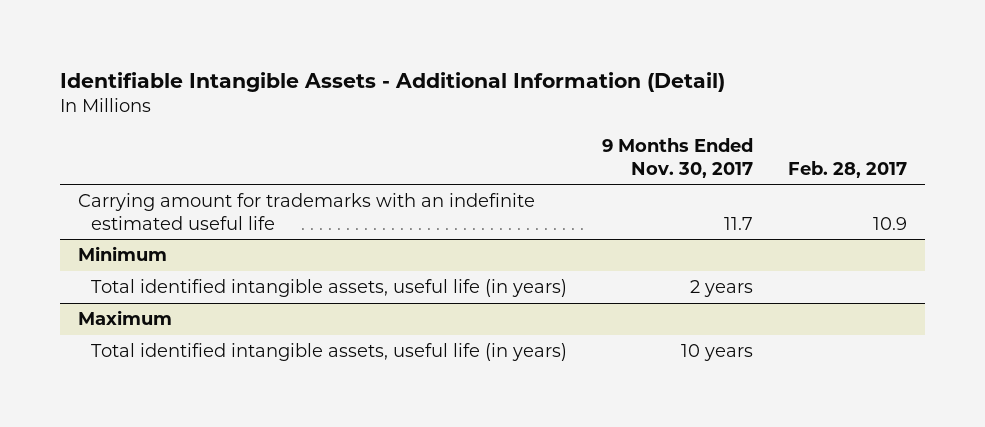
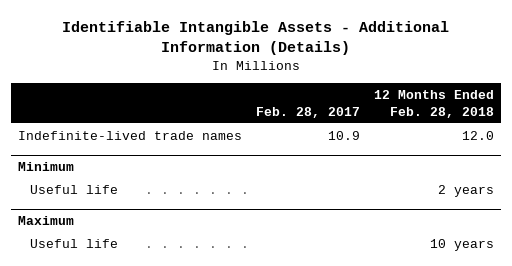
[60,71,726,92] Identifiable Intangible Assets - Additional Information (Detail) -> [61,20,449,56] Identifiable Intangible Assets - Additional Information (Details)
[602,138,754,178] 9 Months Ended Nov. 30, 2017 -> none
none -> [373,90,494,118] 12 Months Ended Feb. 28, 2018
[77,193,535,230] Carrying amount for trademarks with an indefinite estimated useful life -> [18,130,243,140] Indefinite-lived trade names
[90,279,567,298] Total identified intangible assets, useful life (in years) -> [29,184,118,194] Useful life
[90,343,567,362] Total identified intangible assets, useful life (in years) -> [29,238,118,248] Useful life

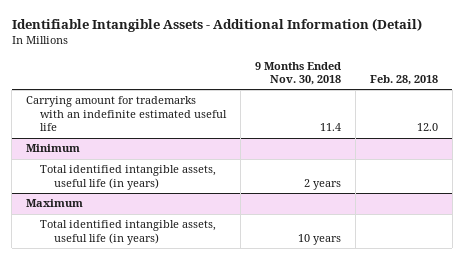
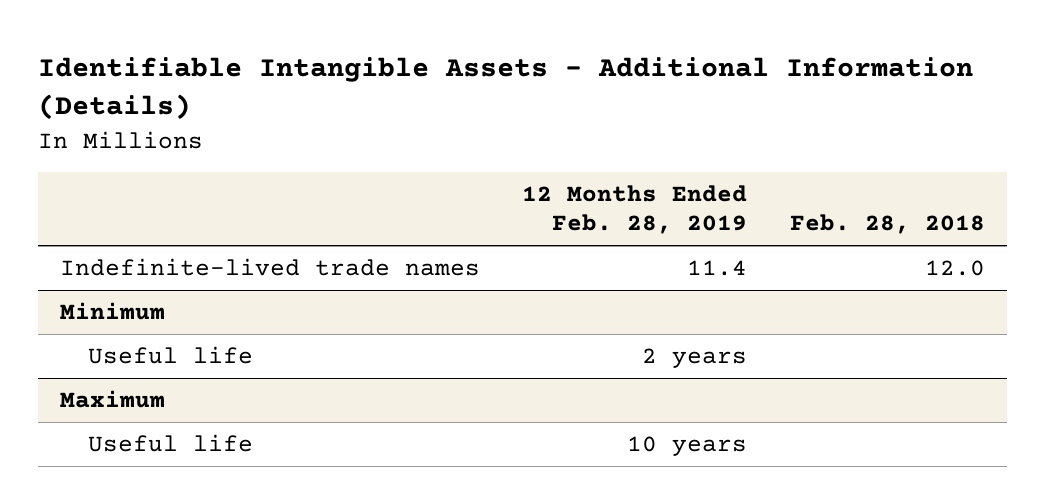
[11,18,422,33] Identifiable Intangible Assets - Additional Information (Detail) -> [38,57,974,121] Identifiable Intangible Assets - Additional Information (Details)
[255,61,342,85] 9 Months Ended Nov. 30, 2018 -> none
none -> [522,185,748,235] 12 Months Ended Feb. 28, 2019
[26,96,228,132] Carrying amount for trademarks with an indefinite estimated useful life -> [59,258,480,277] Indefinite-lived trade names
[40,165,217,190] Total identified intangible assets, useful life (in years) -> [88,346,254,365] Useful life
[40,220,217,245] Total identified intangible assets, useful life (in years) -> [88,434,254,453] Useful life

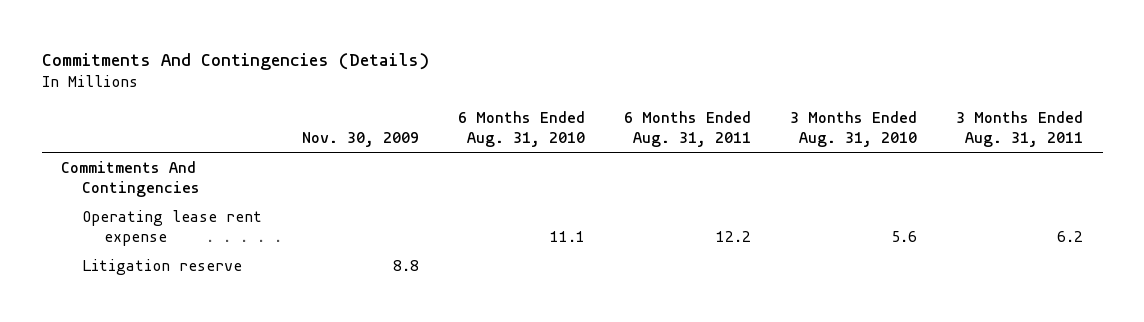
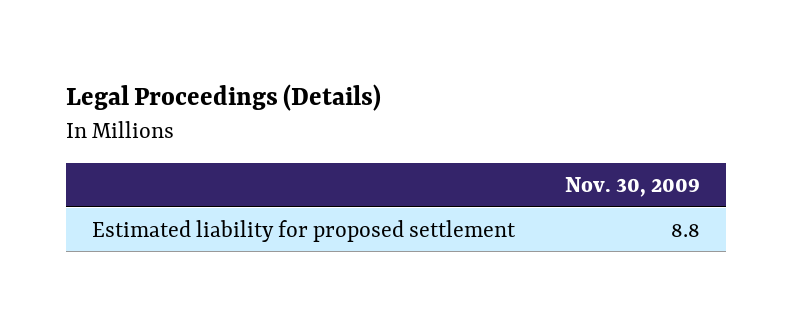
[41,53,429,71] Commitments And Contingencies (Details) -> [66,83,382,111] Legal Proceedings (Details)
[457,111,585,147] 6 Months Ended Aug. 31, 2010 -> none
[623,111,751,147] 6 Months Ended Aug. 31, 2011 -> none
[789,111,917,147] 3 Months Ended Aug. 31, 2010 -> none
[955,111,1083,147] 3 Months Ended Aug. 31, 2011 -> none
[61,160,201,197] Commitments And Contingencies -> none
[82,209,263,246] Operating lease rent expense -> none
[82,258,243,275] Litigation reserve -> [91,219,516,242] Estimated liability for proposed settlement

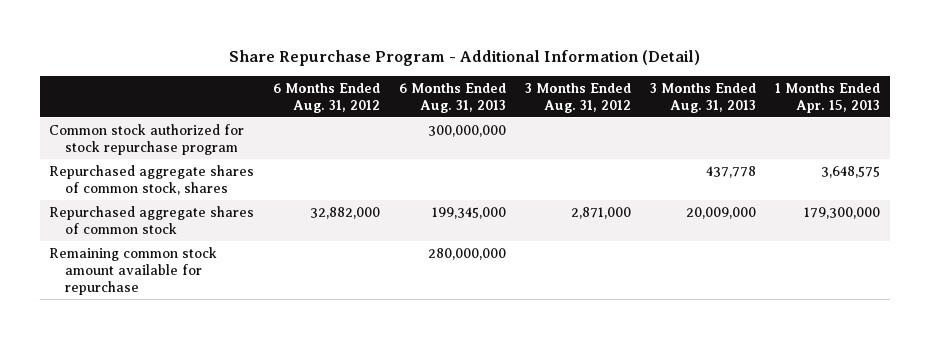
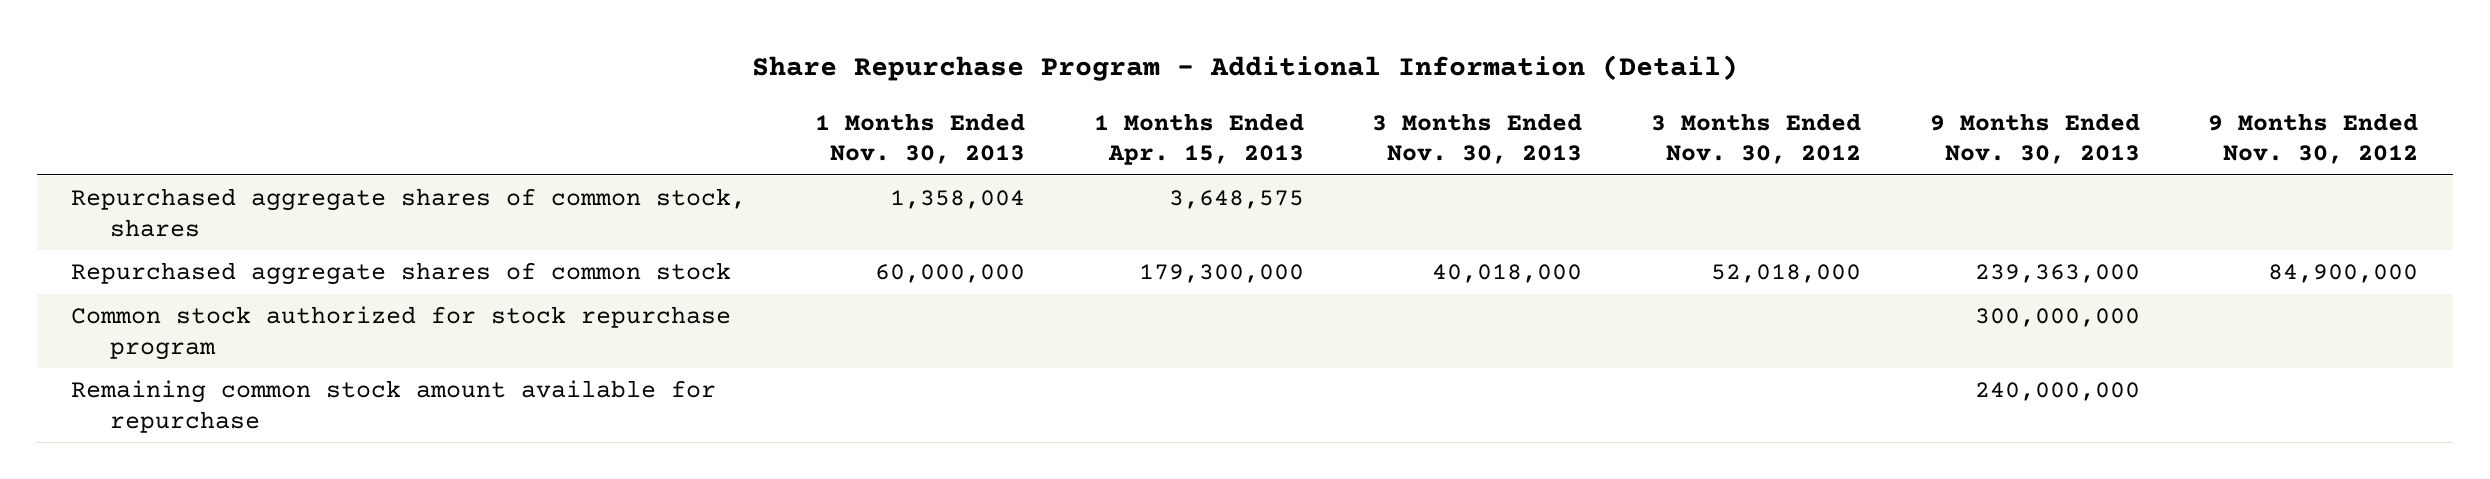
[273,82,381,113] 6 Months Ended Aug. 31, 2012 -> none
[399,82,507,113] 6 Months Ended Aug. 31, 2013 -> none
[525,82,632,113] 3 Months Ended Aug. 31, 2012 -> none
[650,82,757,113] 3 Months Ended Aug. 31, 2013 -> none
none -> [814,112,1025,164] 1 Months Ended Nov. 30, 2013
none -> [1372,112,1583,164] 3 Months Ended Nov. 30, 2013
none -> [1651,112,1862,164] 3 Months Ended Nov. 30, 2012
none -> [1929,112,2140,164] 9 Months Ended Nov. 30, 2013
none -> [2208,112,2419,164] 9 Months Ended Nov. 30, 2012
[49,123,245,155] Common stock authorized for stock repurchase program -> [71,306,732,360] Common stock authorized for stock repurchase program

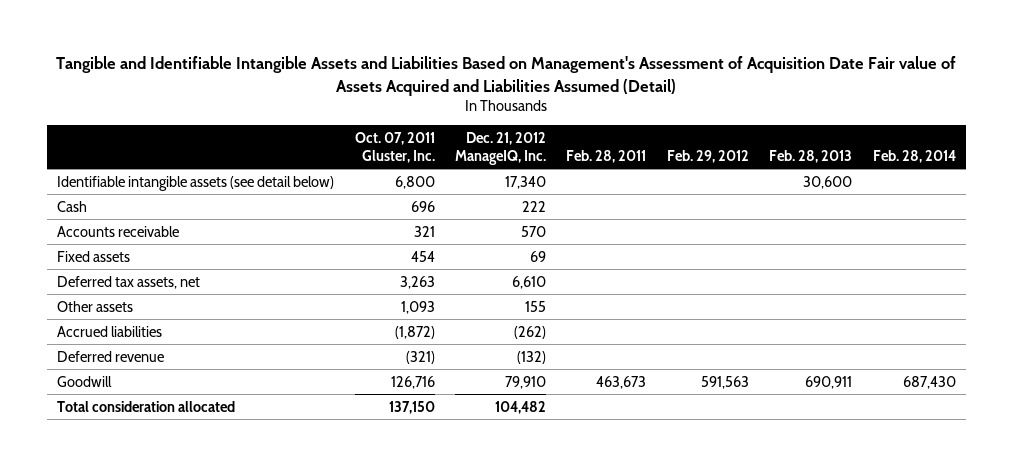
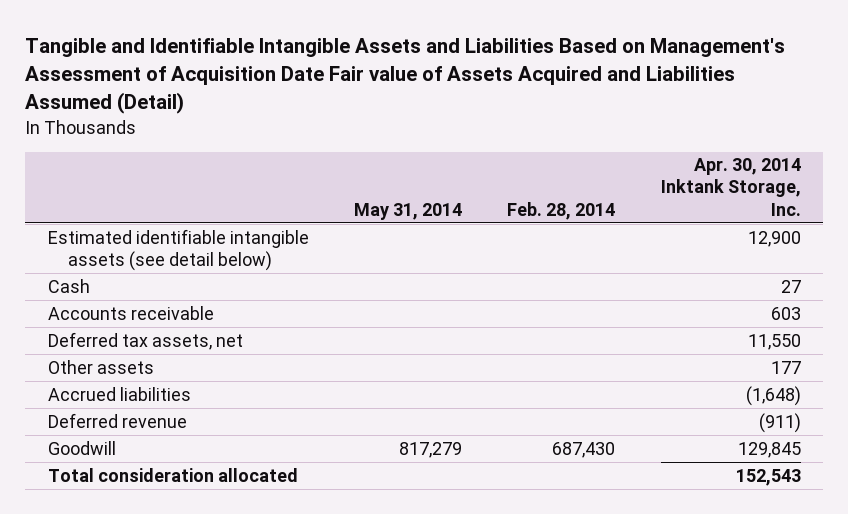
[354,132,435,163] Oct. 07, 2011 Gluster, Inc. -> none
[455,132,547,165] Dec. 21, 2012 ManageIQ, Inc. -> none
[566,149,647,163] Feb. 28, 2011 -> none
[666,149,749,163] Feb. 29, 2012 -> none
[769,149,853,163] Feb. 28, 2013 -> none
none -> [354,202,463,220] May 31, 2014
none -> [660,158,801,216] Apr. 30, 2014 Inktank Storage, Inc.
[57,175,335,191] Identifiable intangible assets (see detail below) -> [47,228,309,271] Estimated identifiable intangible assets (see detail below)
[57,250,131,262] Fixed assets -> none

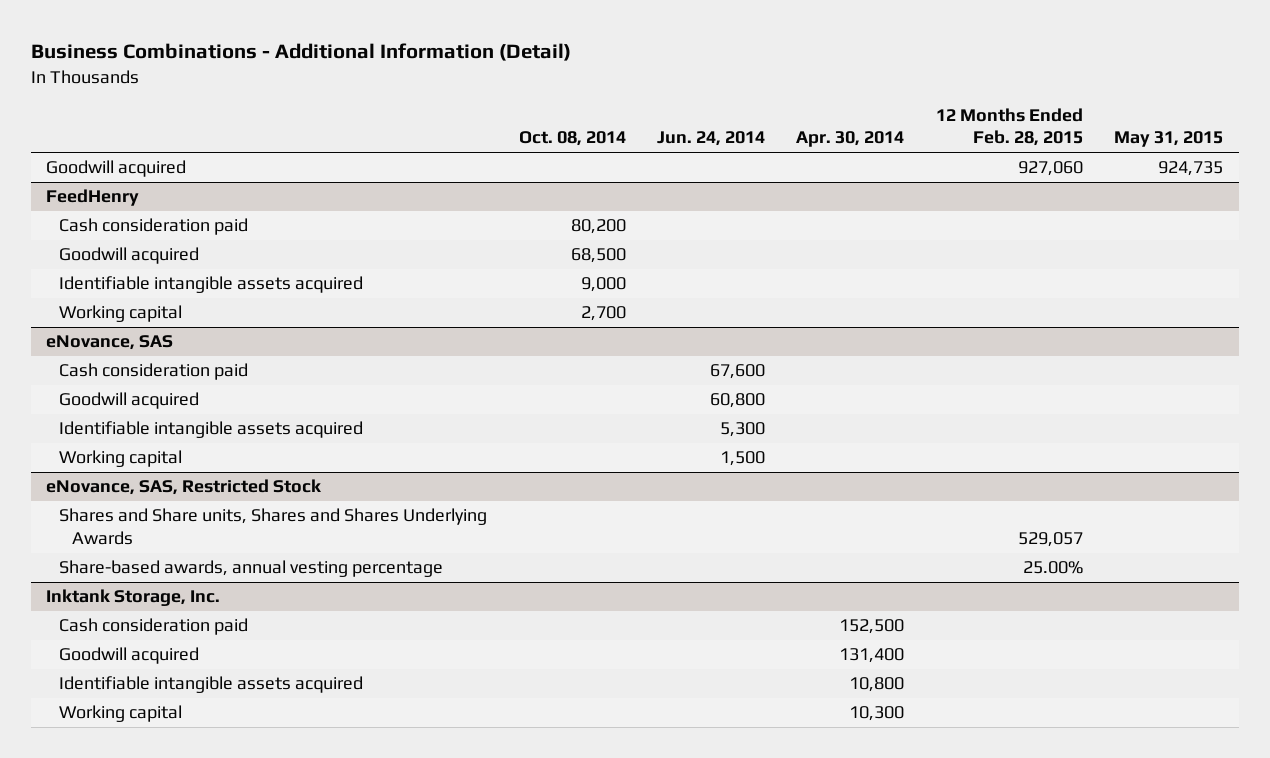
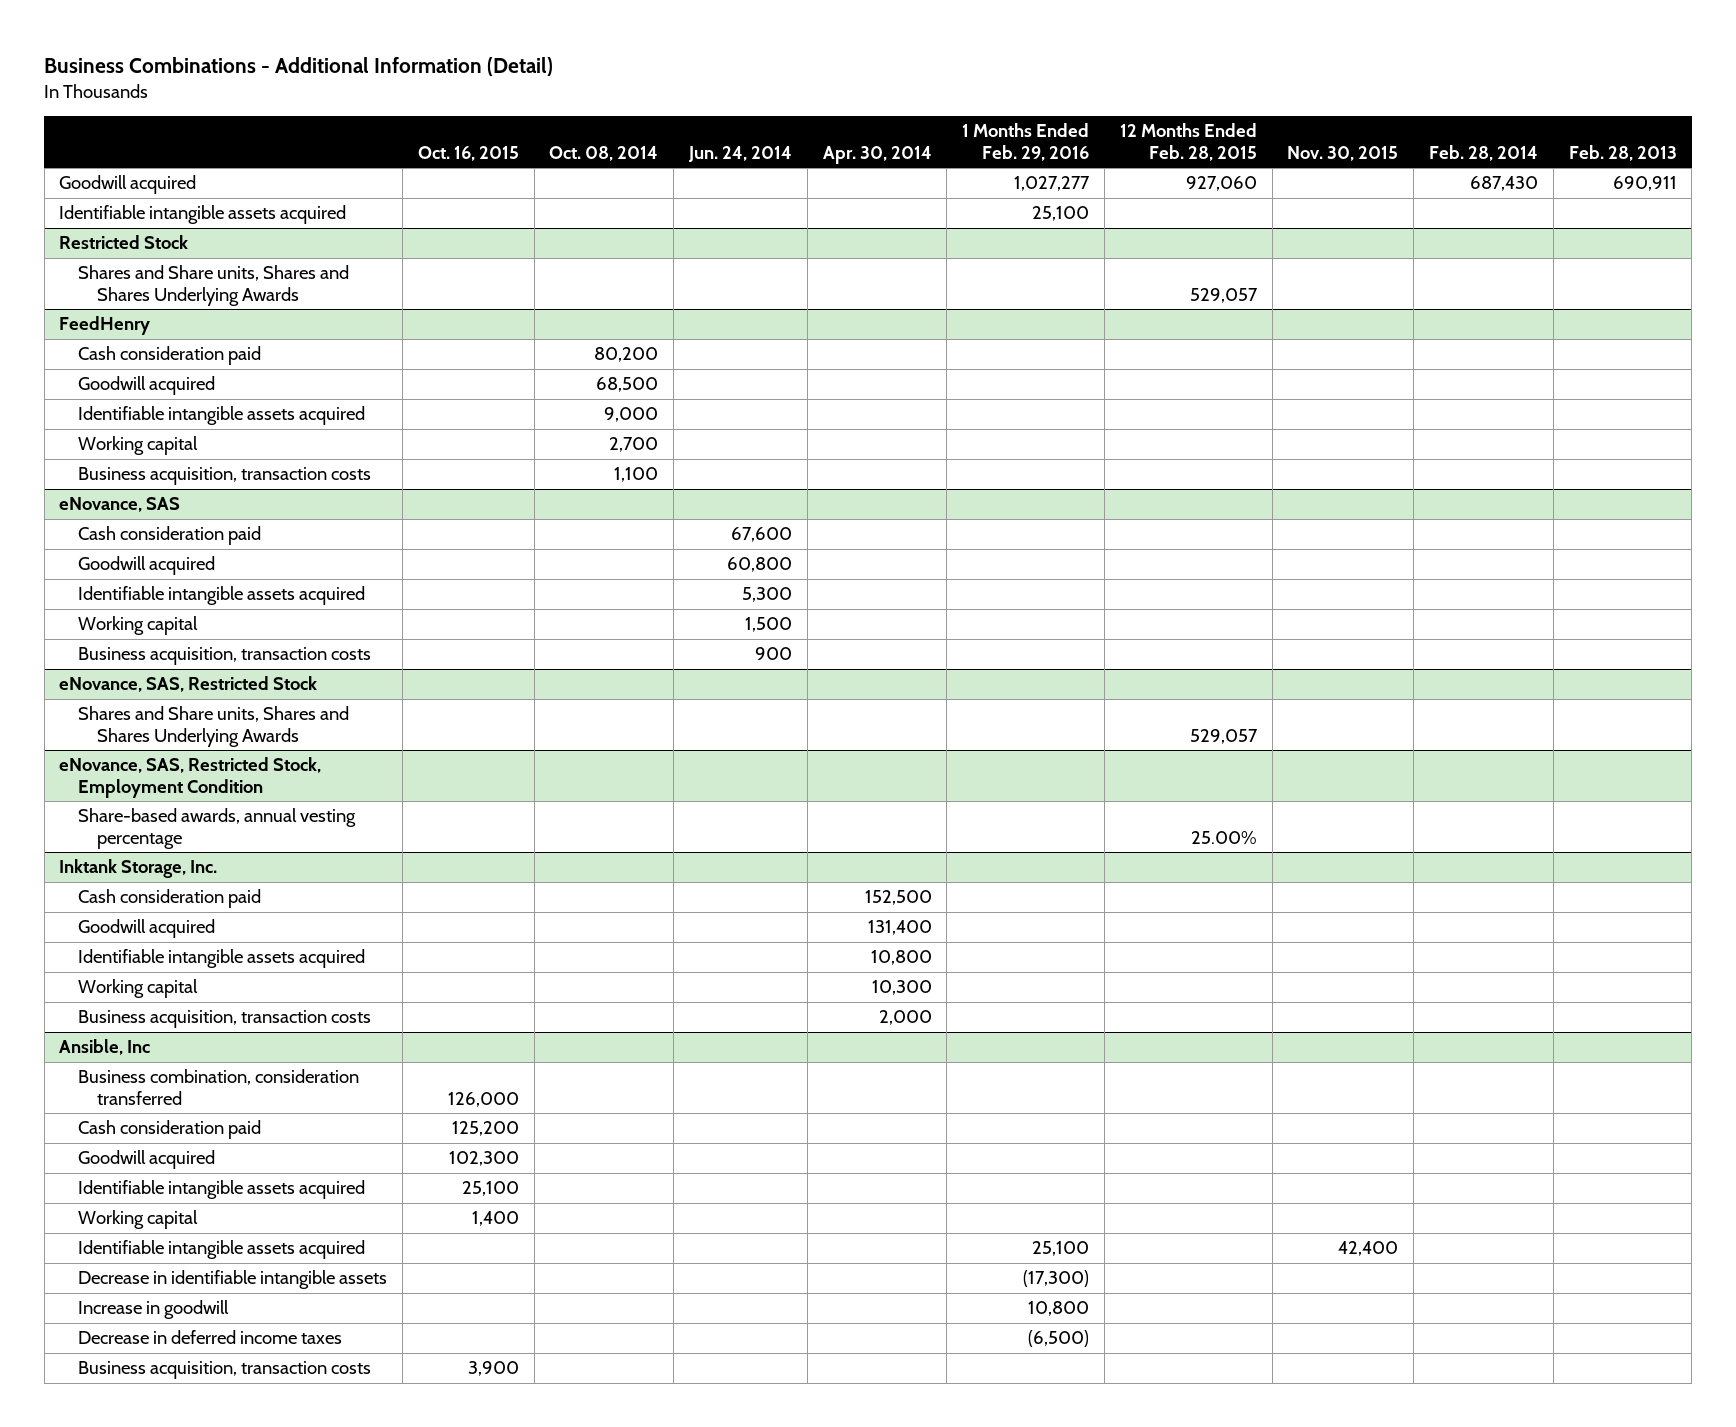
[1114,131,1224,148] May 31, 2015 -> none
none -> [417,145,519,161] Oct. 16, 2015
none -> [962,123,1090,161] 1 Months Ended Feb. 29, 2016
none -> [1287,145,1399,161] Nov. 30, 2015
none -> [1428,144,1538,161] Feb. 28, 2014
none -> [1568,144,1677,161] Feb. 28, 2013
none -> [59,205,347,225] Identifiable intangible assets acquired
none -> [59,235,189,250] Restricted Stock
none -> [78,265,350,306] Shares and Share units, Shares and Shares Underlying Awards
none -> [78,467,372,486] Business acquisition, transaction costs
none -> [78,647,372,666] Business acquisition, transaction costs
[59,560,444,578] Share-based awards, annual vesting percentage -> none
none -> [59,757,322,798] eNovance, SAS, Restricted Stock, Employment Condition
none -> [78,808,357,849] Share-based awards, annual vesting percentage
none -> [78,1010,372,1029] Business acquisition, transaction costs
none -> [59,1039,151,1056] Ansible, Inc
none -> [78,1069,360,1105] Business combination, consideration transferred
none -> [78,1120,262,1140] Cash consideration paid
none -> [78,1150,216,1170] Goodwill acquired
none -> [78,1180,366,1200] Identifiable intangible assets acquired
none -> [78,1210,199,1230] Working capital
none -> [78,1240,366,1260] Identifiable intangible assets acquired
none -> [78,1270,388,1290] Decrease in identifiable intangible assets
none -> [78,1300,230,1320] Increase in goodwill
none -> [78,1330,343,1345] Decrease in deferred income taxes
none -> [78,1361,372,1380] Business acquisition, transaction costs

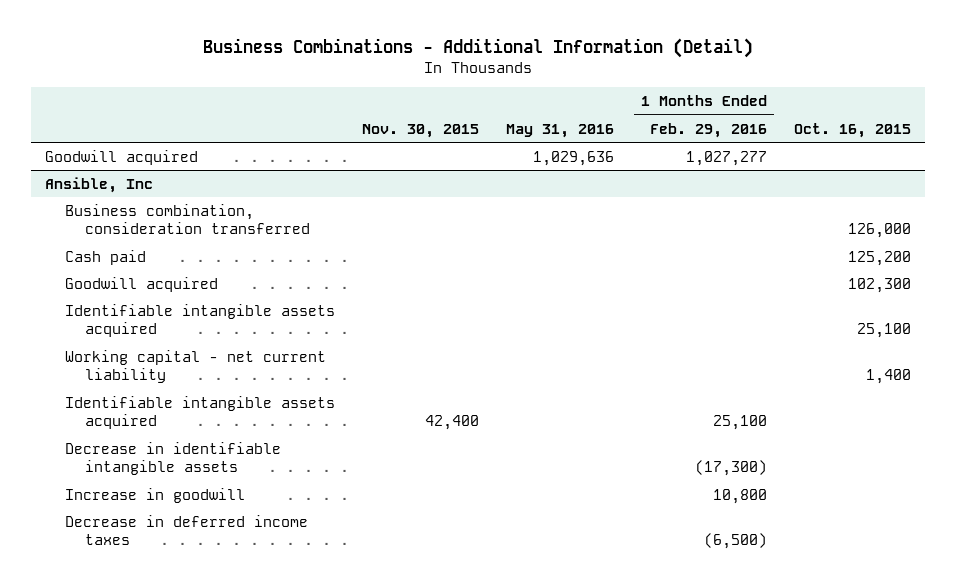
[549,145,659,161] Oct. 08, 2014 -> none
[688,145,793,162] Jun. 24, 2014 -> none
[822,145,932,164] Apr. 30, 2014 -> none
[1119,123,1257,161] 12 Months Ended Feb. 28, 2015 -> none
[1428,144,1538,161] Feb. 28, 2014 -> none
[1568,144,1677,161] Feb. 28, 2013 -> none
none -> [506,123,615,138] May 31, 2016
[59,205,347,225] Identifiable intangible assets acquired -> none
[59,235,189,250] Restricted Stock -> none
[78,265,350,306] Shares and Share units, Shares and Shares Underlying Awards -> none
[59,316,151,336] FeedHenry -> none
[78,346,262,366] Cash consideration paid -> none
[78,376,216,396] Goodwill acquired -> none
[78,406,366,426] Identifiable intangible assets acquired -> none
[78,436,199,456] Working capital -> none
[78,467,372,486] Business acquisition, transaction costs -> none
[59,497,181,513] eNovance, SAS -> none
[78,526,262,546] Cash consideration paid -> none
[78,556,216,576] Goodwill acquired -> none
[78,586,366,606] Identifiable intangible assets acquired -> none
[78,616,199,636] Working capital -> none
[78,647,372,666] Business acquisition, transaction costs -> none
[59,676,318,693] eNovance, SAS, Restricted Stock -> none
[78,706,350,747] Shares and Share units, Shares and Shares Underlying Awards -> none
[59,757,322,798] eNovance, SAS, Restricted Stock, Employment Condition -> none
[78,808,357,849] Share-based awards, annual vesting percentage -> none
[59,859,218,879] Inktank Storage, Inc. -> none
[78,889,262,909] Cash consideration paid -> none
[78,919,216,939] Goodwill acquired -> none
[78,949,366,969] Identifiable intangible assets acquired -> none
[78,979,199,999] Working capital -> none
[78,1010,372,1029] Business acquisition, transaction costs -> none
[78,1120,262,1140] Cash consideration paid -> [64,249,146,265] Cash paid
[78,1210,199,1230] Working capital -> [64,349,326,384] Working capital - net current liability
[78,1361,372,1380] Business acquisition, transaction costs -> none

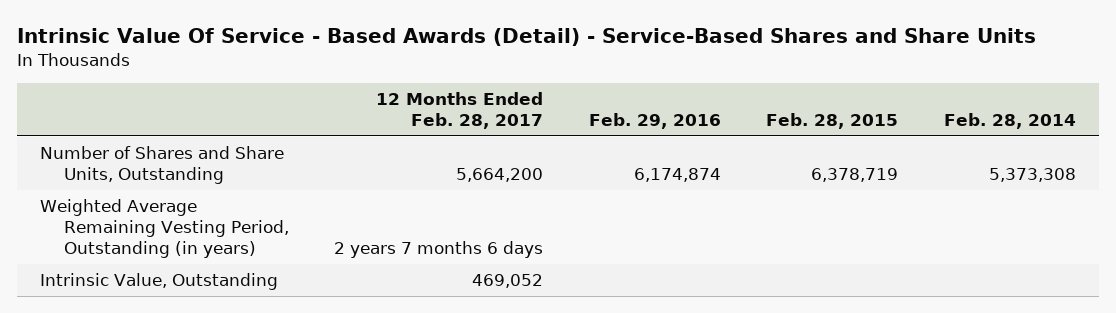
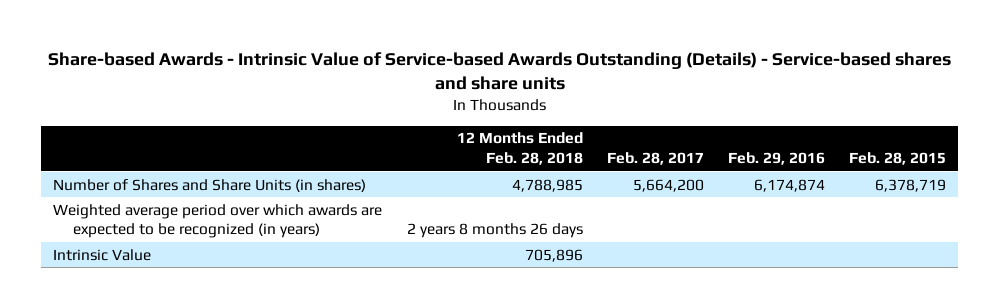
[16,28,1036,47] Intrinsic Value Of Service - Based Awards (Detail) - Service-Based Shares and Share Units -> [47,52,951,91] Share-based Awards - Intrinsic Value of Service-based Awards Outstanding (Details) - Service-based shares and share units
[376,92,544,129] 12 Months Ended Feb. 28, 2017 -> none
[944,112,1077,129] Feb. 28, 2014 -> none
none -> [456,132,583,166] 12 Months Ended Feb. 28, 2018
none -> [606,152,704,166] Feb. 28, 2017
[39,199,289,258] Weighted Average Remaining Vesting Period, Outstanding (in years) -> none
[39,146,284,184] Number of Shares and Share Units, Outstanding -> [53,178,367,192] Number of Shares and Share Units (in shares)
none -> [53,203,383,239] Weighted average period over which awards are expected to be recognized (in years)
[39,273,278,291] Intrinsic Value, Outstanding -> [53,248,152,261] Intrinsic Value

